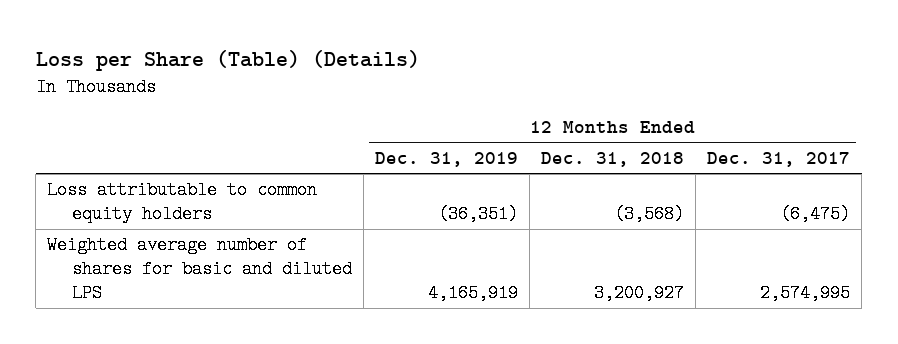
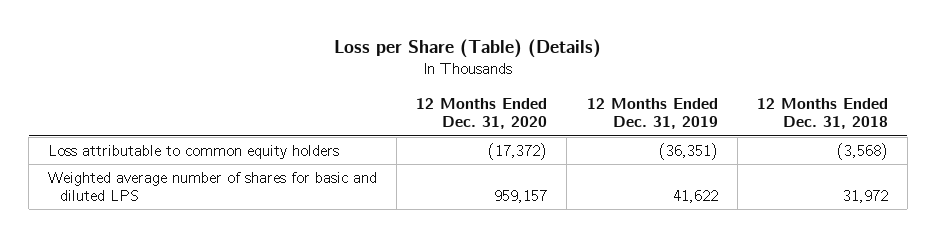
[707,151,851,167] Dec. 31, 2017 -> none
none -> [416,98,548,130] 12 Months Ended Dec. 31, 2020
[427,284,518,303] 4,165,919 -> [672,190,718,204] 41,622
[594,284,685,303] 3,200,927 -> [842,190,888,204] 31,972

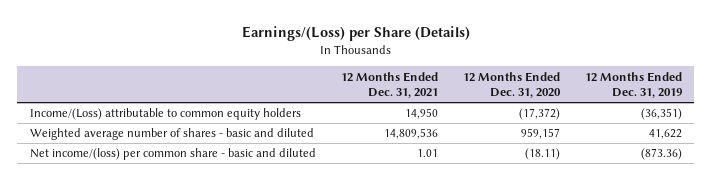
[333,39,601,59] Loss per Share (Table) (Details) -> [241,25,470,41] Earnings/(Loss) per Share (Details)
[756,98,888,130] 12 Months Ended Dec. 31, 2018 -> none
none -> [340,71,438,99] 12 Months Ended Dec. 31, 2021
[48,145,340,160] Loss attributable to common equity holders -> [29,108,301,121] Income/(Loss) attributable to common equity holders
[48,172,378,202] Weighted average number of shares for basic and diluted LPS -> [29,128,314,141] Weighted average number of shares - basic and diluted
none -> [29,148,316,161] Net income/(loss) per common share - basic and diluted

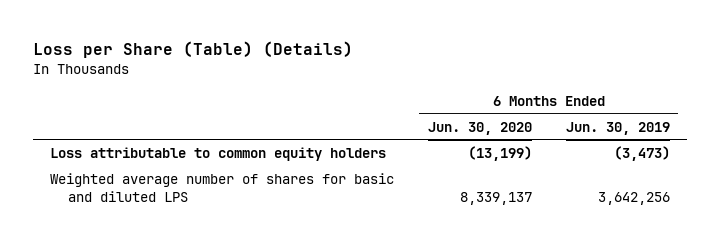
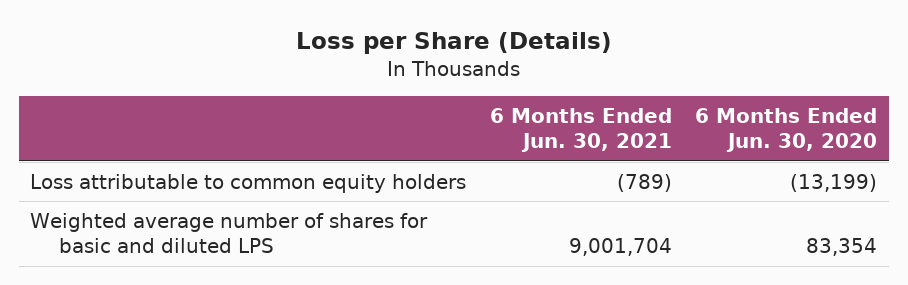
[33,41,354,59] Loss per Share (Table) (Details) -> [295,32,612,55] Loss per Share (Details)
[565,121,670,135] Jun. 30, 2019 -> none
none -> [489,107,672,153] 6 Months Ended Jun. 30, 2021
[459,192,532,206] 8,339,137 -> [806,238,878,257] 83,354

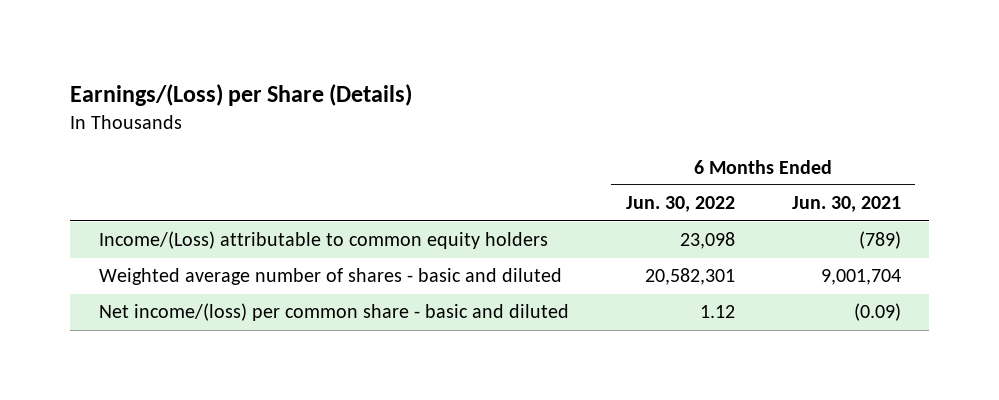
[295,32,612,55] Loss per Share (Details) -> [70,83,413,106] Earnings/(Loss) per Share (Details)
[695,107,878,153] 6 Months Ended Jun. 30, 2020 -> none
none -> [625,196,735,213] Jun. 30, 2022
[30,173,467,193] Loss attributable to common equity holders -> [98,231,548,250] Income/(Loss) attributable to common equity holders
[30,212,429,254] Weighted average number of shares for basic and diluted LPS -> [98,268,562,286] Weighted average number of shares - basic and diluted
none -> [98,303,569,322] Net income/(loss) per common share - basic and diluted

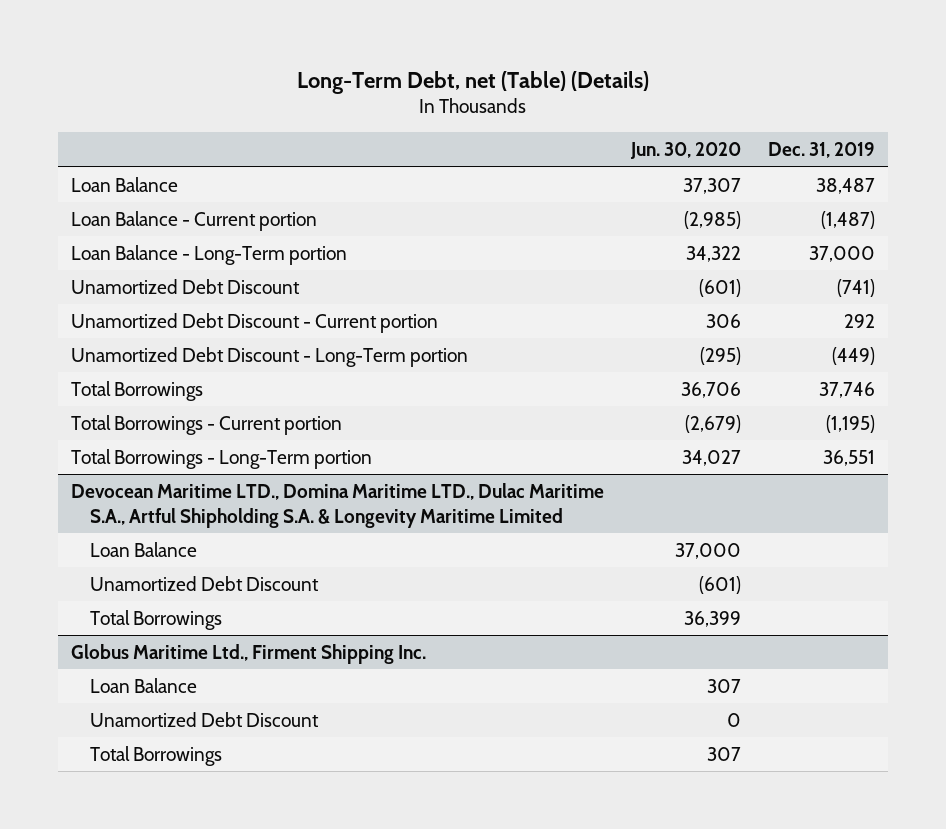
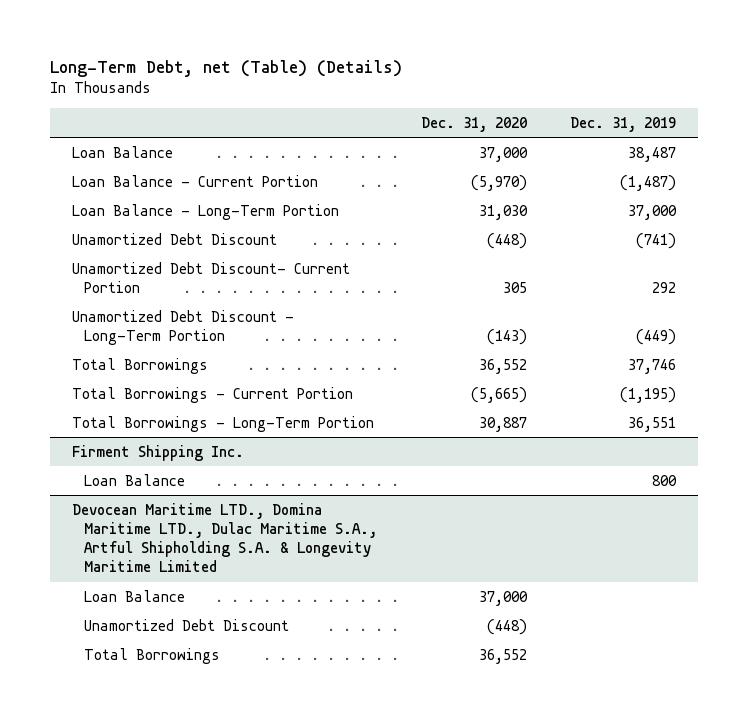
[630,142,742,160] Jun. 30, 2020 -> none
none -> [420,116,527,132] Dec. 31, 2020
[71,210,318,231] Loan Balance - Current portion -> [71,174,318,187] Loan Balance - Current Portion
[71,244,348,265] Loan Balance - Long-Term portion -> [71,203,339,220] Loan Balance - Long-Term Portion
[71,312,439,333] Unamortized Debt Discount - Current portion -> [71,261,350,293] Unamortized Debt Discount- Current Portion
[71,346,469,367] Unamortized Debt Discount - Long-Term portion -> [71,309,294,345] Unamortized Debt Discount - Long-Term Portion
[71,414,343,435] Total Borrowings - Current portion -> [71,386,353,403] Total Borrowings - Current Portion
[71,448,373,469] Total Borrowings - Long-Term portion -> [71,415,374,432] Total Borrowings - Long-Term Portion
none -> [71,444,244,461] Firment Shipping Inc.
none -> [84,473,186,486] Loan Balance
[71,643,427,664] Globus Maritime Ltd., Firment Shipping Inc. -> none
[89,677,197,693] Loan Balance -> none
[89,711,319,727] Unamortized Debt Discount -> none
[89,745,222,766] Total Borrowings -> none

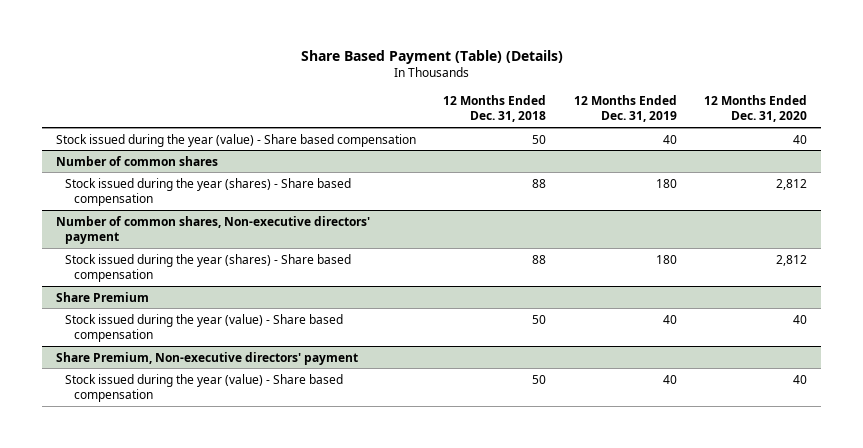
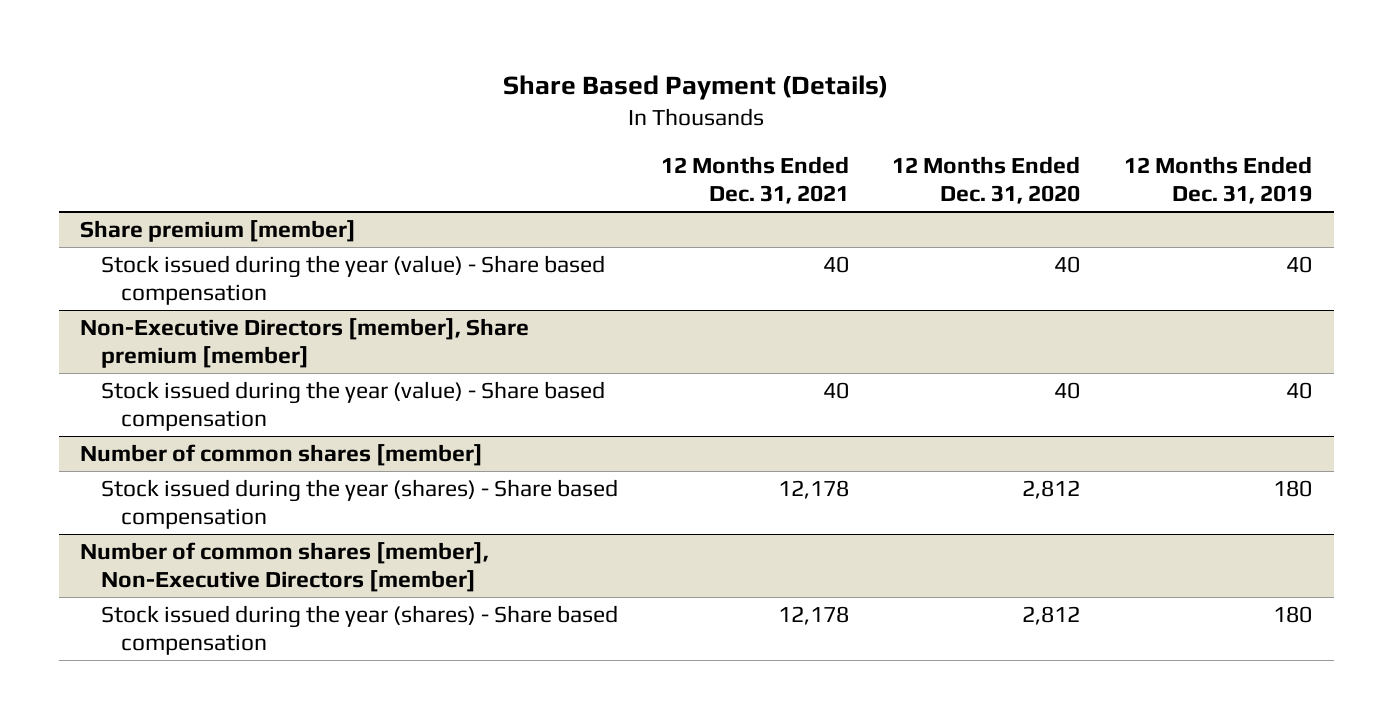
[300,50,563,65] Share Based Payment (Table) (Details) -> [503,75,889,101] Share Based Payment (Details)
[443,95,547,123] 12 Months Ended Dec. 31, 2018 -> none
none -> [661,156,850,205] 12 Months Ended Dec. 31, 2021
none -> [80,219,357,242] Share premium [member]
none -> [80,317,530,369] Non-Executive Directors [member], Share premium [member]
none -> [100,380,605,432] Stock issued during the year (value) - Share based compensation
[55,155,218,166] Number of common shares -> [80,443,484,466] Number of common shares [member]
[55,215,370,244] Number of common shares, Non-executive directors' payment -> [80,541,490,593] Number of common shares [member], Non-Executive Directors [member]
[55,291,149,302] Share Premium -> none
[64,313,343,342] Stock issued during the year (value) - Share based compensation -> none
[55,351,358,365] Share Premium, Non-executive directors' payment -> none
[64,373,343,402] Stock issued during the year (value) - Share based compensation -> none

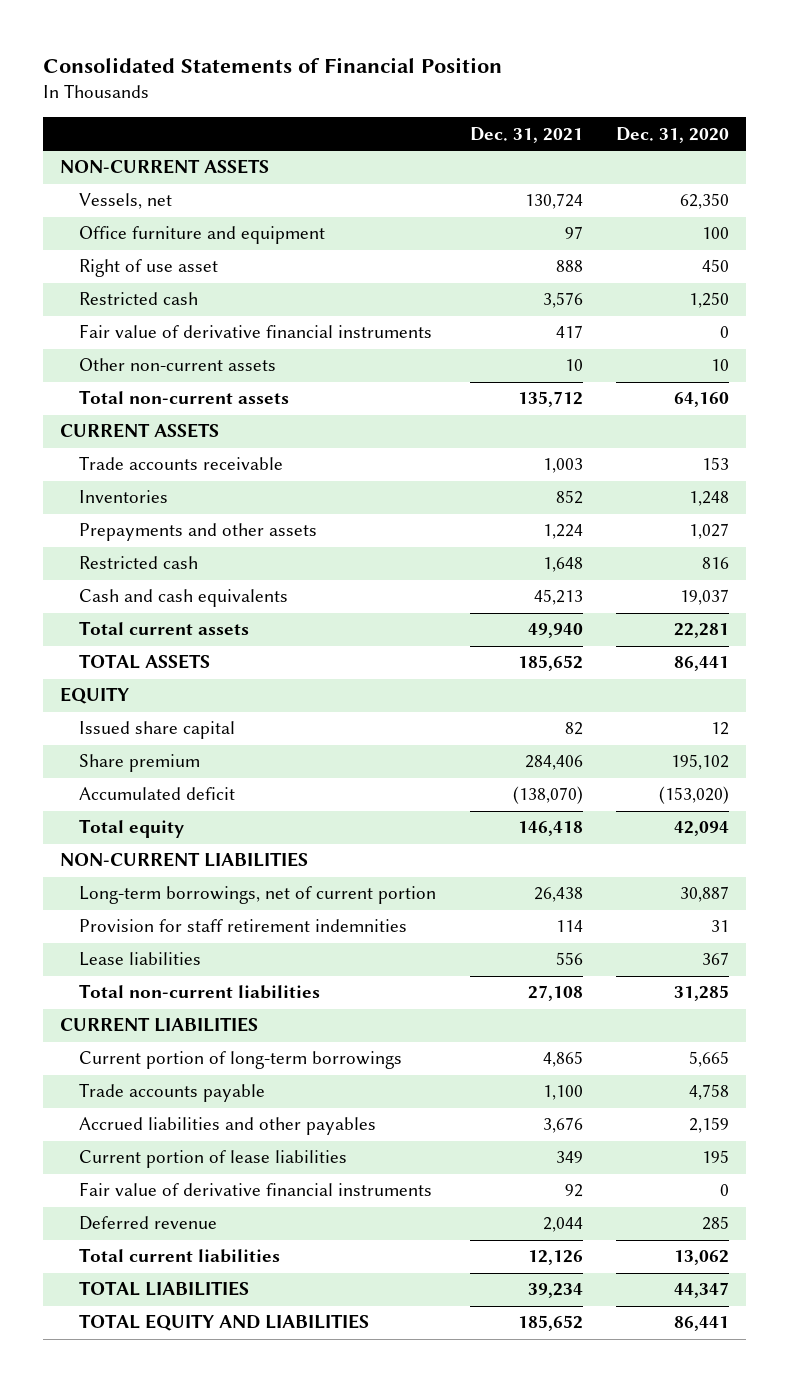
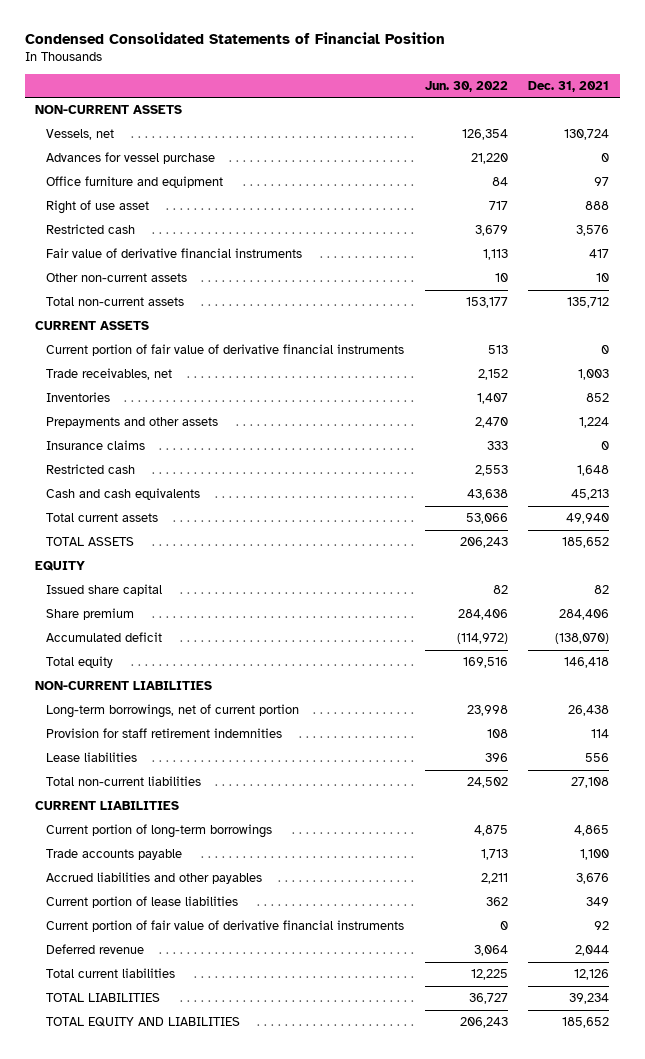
[42,56,502,73] Consolidated Statements of Financial Position -> [24,32,445,45] Condensed Consolidated Statements of Financial Position
[616,126,730,143] Dec. 31, 2020 -> none
none -> [424,80,508,92] Jun. 30, 2022
none -> [45,152,215,165] Advances for vessel purchase
none -> [45,344,404,357] Current portion of fair value of derivative financial instruments
[78,456,283,471] Trade accounts receivable -> [45,368,172,381] Trade receivables, net
none -> [45,440,145,451] Insurance claims
[78,1182,432,1197] Fair value of derivative financial instruments -> [45,920,404,933] Current portion of fair value of derivative financial instruments

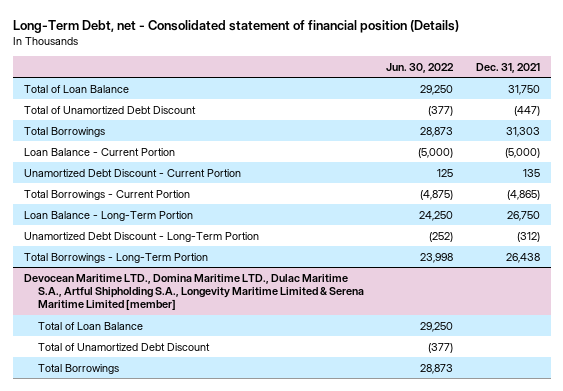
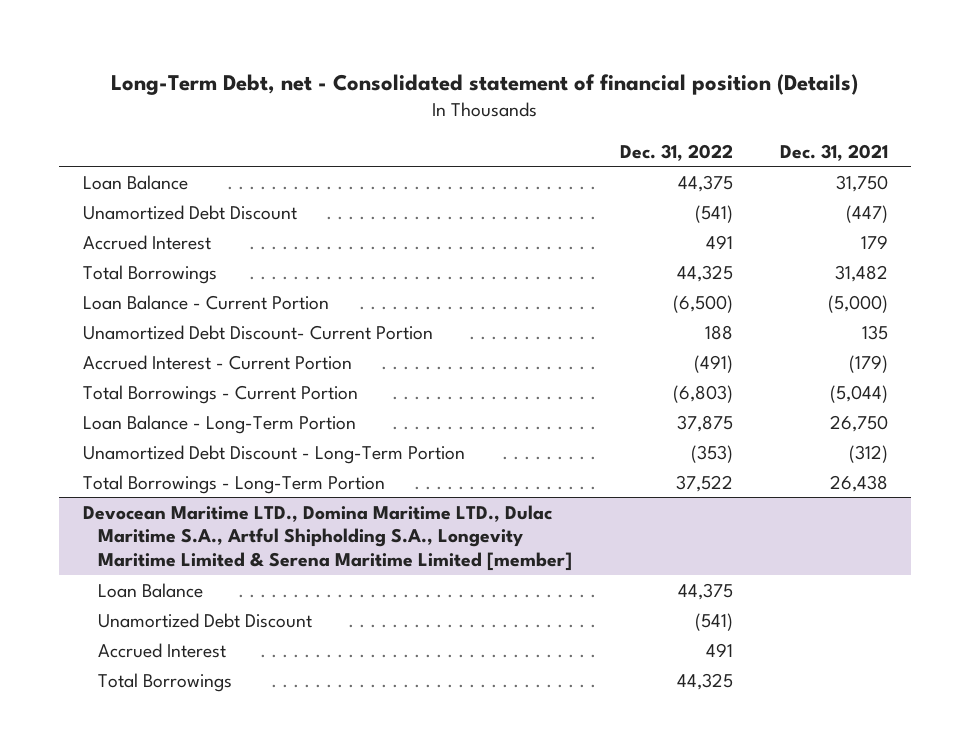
[386,62,455,73] Jun. 30, 2022 -> none
none -> [619,143,733,161] Dec. 31, 2022
[23,84,129,93] Total of Loan Balance -> [82,174,188,190] Loan Balance
[23,105,196,114] Total of Unamortized Debt Discount -> [82,204,297,220] Unamortized Debt Discount
none -> [82,234,211,250] Accrued Interest
[505,126,540,137] 31,303 -> [834,264,888,282] 31,482
[23,168,241,177] Unamortized Debt Discount - Current Portion -> [82,324,433,340] Unamortized Debt Discount- Current Portion
none -> [82,354,352,370] Accrued Interest - Current Portion
[506,189,540,200] (4,865) -> [829,384,888,403] (5,044)
[38,321,144,330] Total of Loan Balance -> [98,582,204,598] Loan Balance
[38,342,211,351] Total of Unamortized Debt Discount -> [98,612,313,628] Unamortized Debt Discount
none -> [98,642,227,658] Accrued Interest

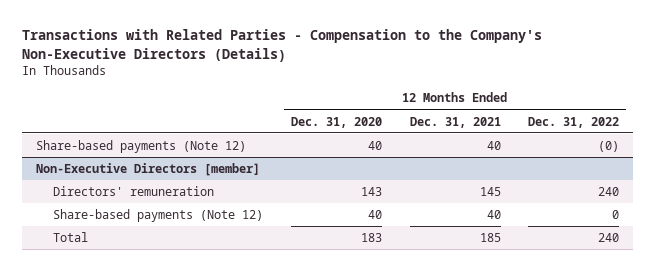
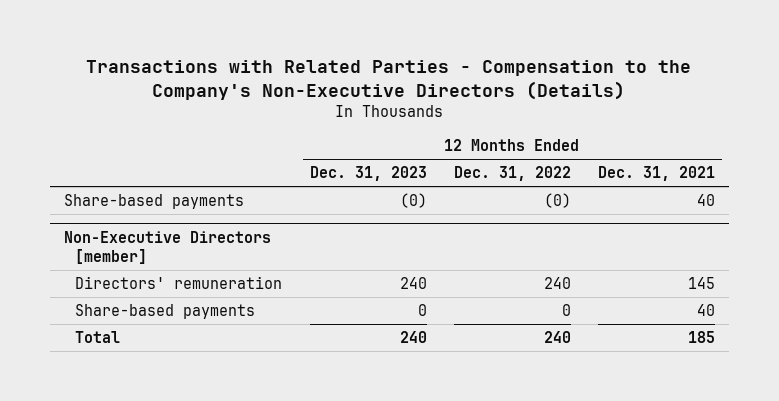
[290,116,382,128] Dec. 31, 2020 -> none
none -> [309,166,427,182] Dec. 31, 2023
[35,139,246,153] Share-based payments (Note 12) -> [63,194,244,210] Share-based payments
[53,208,264,222] Share-based payments (Note 12) -> [75,304,256,320] Share-based payments

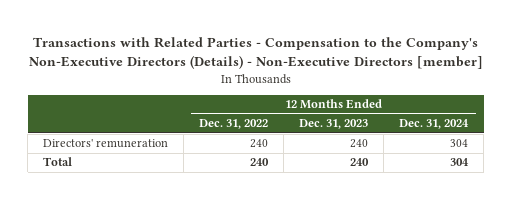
[86,60,692,100] Transactions with Related Parties - Compensation to the Company's Non-Executive Directors (Details) -> [28,36,483,69] Transactions with Related Parties - Compensation to the Company's Non-Executive Directors (Details) - Non-Executive Directors [member]
[597,166,715,182] Dec. 31, 2021 -> none
none -> [399,119,470,130] Dec. 31, 2024
[63,194,244,210] Share-based payments -> none
[63,230,271,264] Non-Executive Directors [member] -> none
[75,304,256,320] Share-based payments -> none

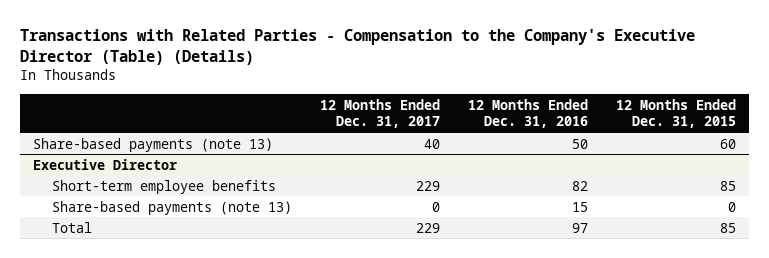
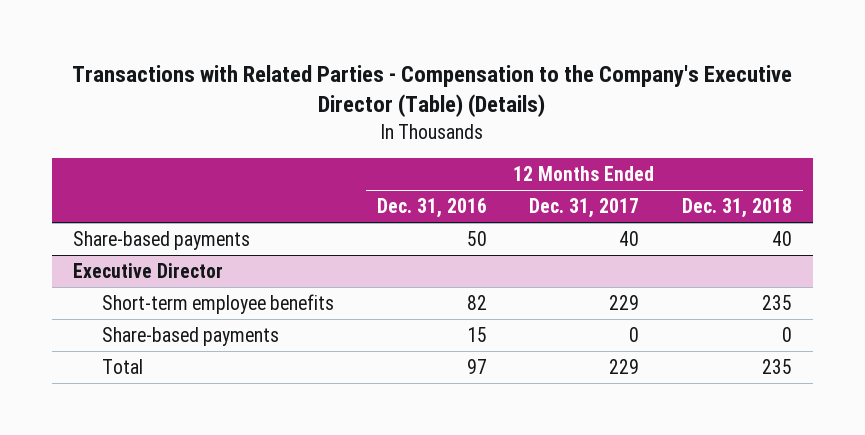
[615,98,736,129] 12 Months Ended Dec. 31, 2015 -> none
none -> [681,198,792,219] Dec. 31, 2018
[33,137,274,152] Share-based payments (note 13) -> [72,230,250,250] Share-based payments
[52,200,293,215] Share-based payments (note 13) -> [101,326,279,346] Share-based payments

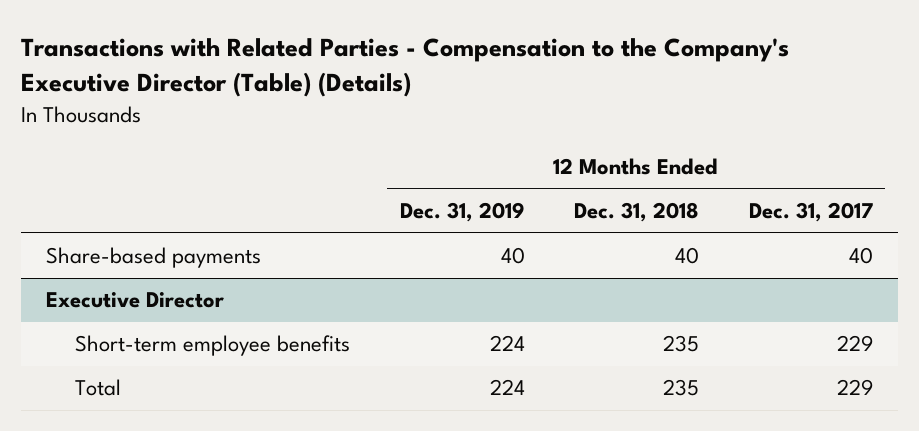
[376,198,487,219] Dec. 31, 2016 -> none
none -> [399,202,525,223] Dec. 31, 2019
[101,326,279,346] Share-based payments -> none

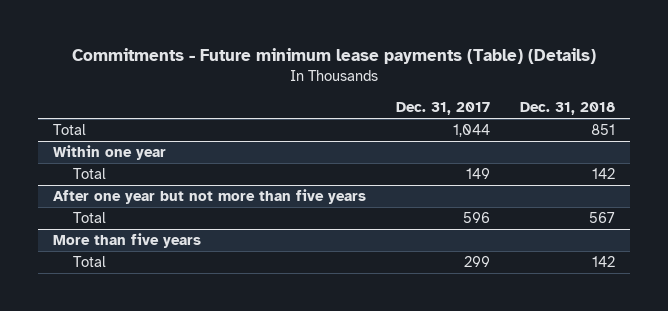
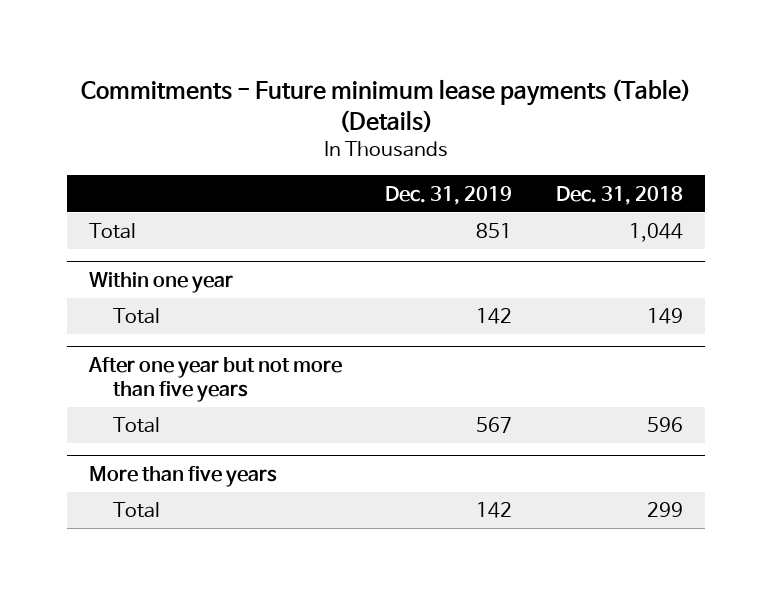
[396,102,491,116] Dec. 31, 2017 -> none
none -> [385,185,513,205] Dec. 31, 2019
[590,123,615,135] 851 -> [628,223,683,243] 1,044
[591,167,615,179] 142 -> [646,308,683,325] 149
[588,211,615,223] 567 -> [646,417,683,433] 596
[591,255,615,267] 142 -> [646,502,683,518] 299

